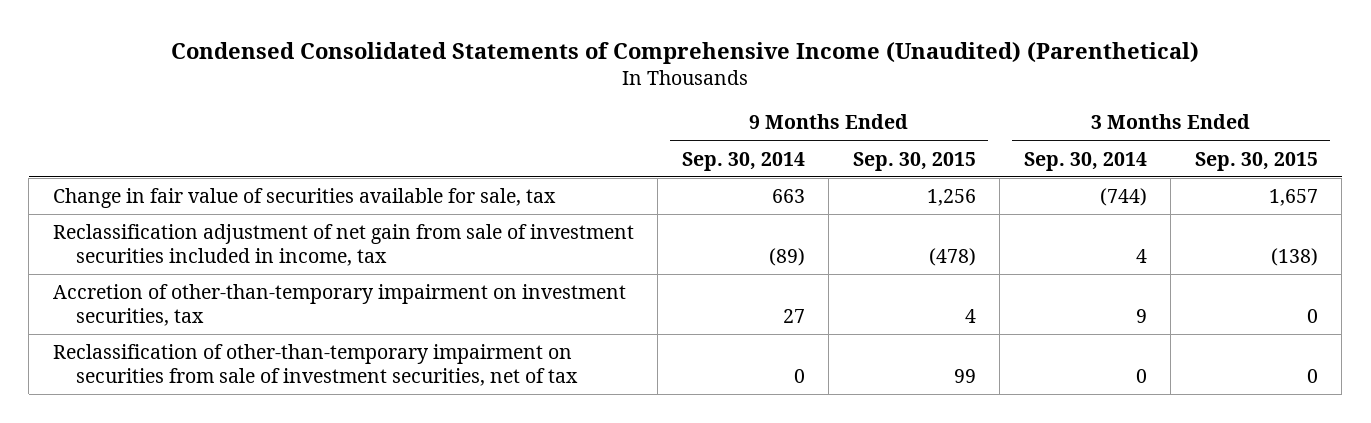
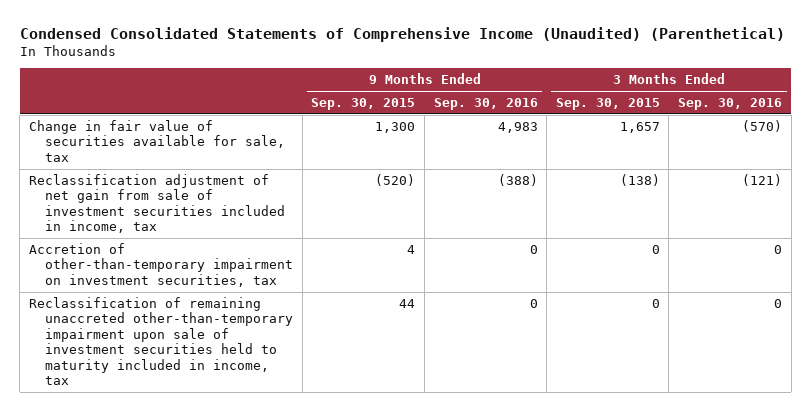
[681,151,805,171] Sep. 30, 2014 -> none
[1023,151,1147,171] Sep. 30, 2014 -> none
none -> [433,97,538,110] Sep. 30, 2016
none -> [678,97,783,110] Sep. 30, 2016
[926,189,976,207] 1,256 -> [375,121,416,133] 1,300
[928,247,976,266] (478) -> [375,173,416,186] (520)
[52,344,579,386] Reclassification of other-than-temporary impairment on securities from sale of investment securities, net of tax -> [28,296,294,385] Reclassification of remaining unaccreted other-than-temporary impairment upon sale of investment securities held to maturity included in income, tax
[953,368,976,383] 99 -> [399,298,416,308] 44

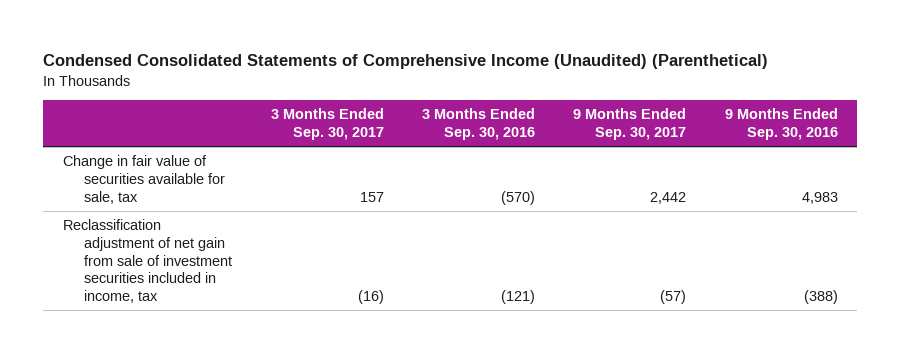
[311,97,416,110] Sep. 30, 2015 -> none
[555,97,660,110] Sep. 30, 2015 -> none
none -> [270,108,384,141] 3 Months Ended Sep. 30, 2017
none -> [573,108,687,141] 9 Months Ended Sep. 30, 2017
[28,242,294,287] Accretion of other-than-temporary impairment on investment securities, tax -> none
[28,296,294,385] Reclassification of remaining unaccreted other-than-temporary impairment upon sale of investment securities held to maturity included in income, tax -> none

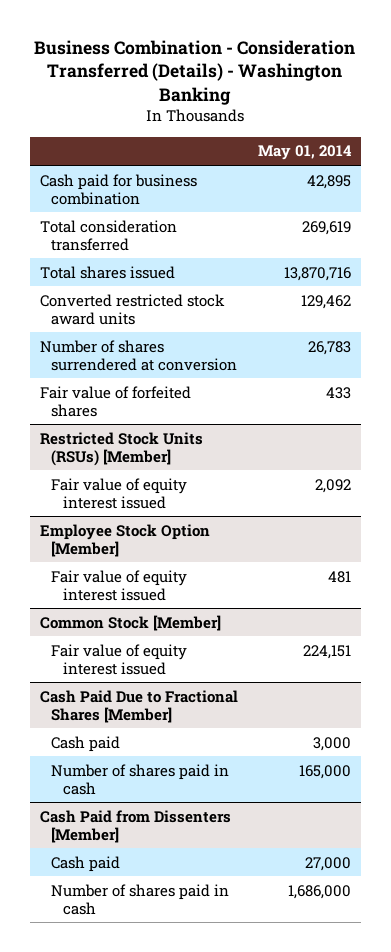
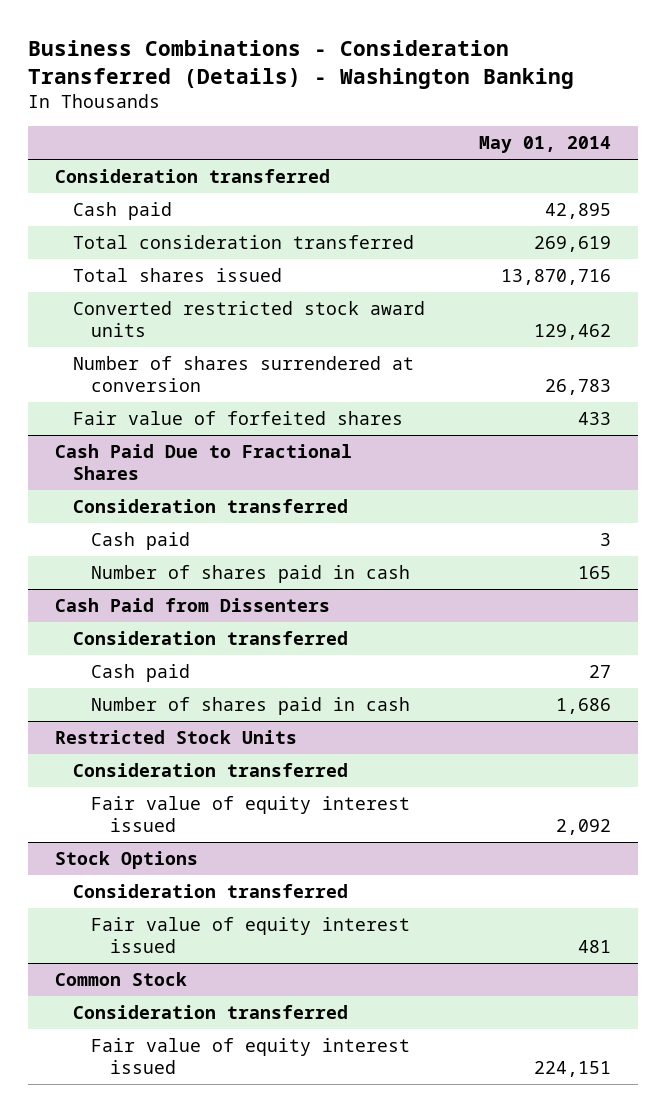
[34,39,356,105] Business Combination - Consideration Transferred (Details) - Washington Banking -> [27,39,574,89] Business Combinations - Consideration Transferred (Details) - Washington Banking
none -> [54,169,330,184] Consideration transferred
[40,173,198,205] Cash paid for business combination -> [72,202,172,221] Cash paid
[40,431,204,466] Restricted Stock Units (RSUs) [Member] -> [54,444,352,481] Cash Paid Due to Fractional Shares
none -> [72,499,348,514] Consideration transferred
none -> [91,532,191,551] Cash paid
none -> [91,565,411,584] Number of shares paid in cash
none -> [54,598,330,613] Cash Paid from Dissenters
none -> [72,631,348,646] Consideration transferred
none -> [91,664,191,683] Cash paid
none -> [91,697,411,716] Number of shares paid in cash
none -> [54,730,297,745] Restricted Stock Units
none -> [72,763,348,778] Consideration transferred
[40,523,211,557] Employee Stock Option [Member] -> [54,851,198,870] Stock Options
none -> [72,884,348,899] Consideration transferred
[40,614,222,631] Common Stock [Member] -> [54,972,187,987] Common Stock
none -> [72,1005,348,1020] Consideration transferred
[40,689,239,723] Cash Paid Due to Fractional Shares [Member] -> none
[51,735,121,752] Cash paid -> none
[51,763,230,795] Number of shares paid in cash -> none
[40,809,232,843] Cash Paid from Dissenters [Member] -> none
[51,855,121,872] Cash paid -> none
[51,883,230,915] Number of shares paid in cash -> none

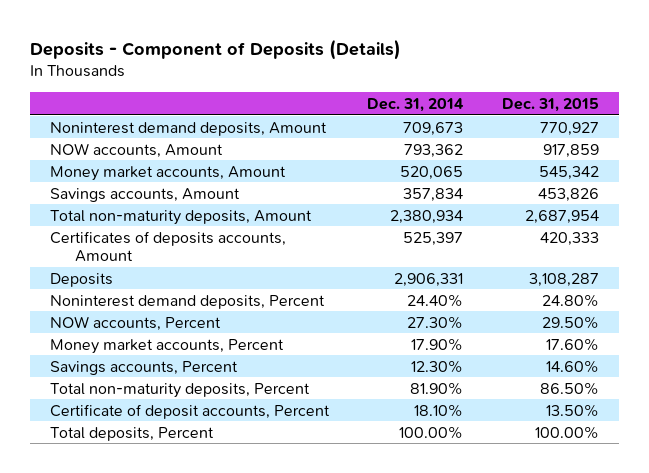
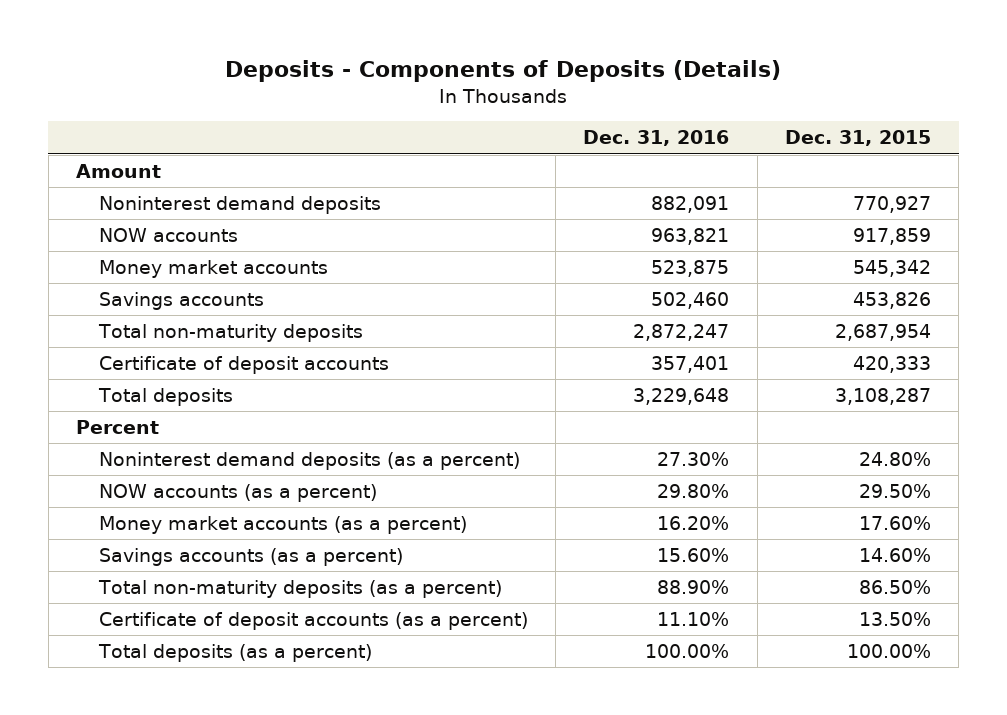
[30,39,402,61] Deposits - Component of Deposits (Details) -> [225,60,782,83] Deposits - Components of Deposits (Details)
[367,97,465,112] Dec. 31, 2014 -> none
none -> [583,130,730,147] Dec. 31, 2016
none -> [76,163,162,178] Amount
[49,121,327,136] Noninterest demand deposits, Amount -> [98,195,381,214] Noninterest demand deposits
[49,142,223,158] NOW accounts, Amount -> [98,227,238,242] NOW accounts
[49,165,286,181] Money market accounts, Amount -> [98,259,328,278] Money market accounts
[49,187,240,202] Savings accounts, Amount -> [98,291,264,310] Savings accounts
[49,209,312,225] Total non-maturity deposits, Amount -> [97,323,363,342] Total non-maturity deposits
[49,230,286,262] Certificates of deposits accounts, Amount -> [98,355,389,374] Certificate of deposit accounts
[49,272,113,287] Deposits -> [97,387,233,406] Total deposits
none -> [76,419,160,434] Percent
[49,294,325,309] Noninterest demand deposits, Percent -> [98,451,520,470] Noninterest demand deposits (as a percent)
[49,315,221,331] NOW accounts, Percent -> [98,483,377,502] NOW accounts (as a percent)
[49,338,284,354] Money market accounts, Percent -> [98,515,467,534] Money market accounts (as a percent)
[49,360,238,375] Savings accounts, Percent -> [98,547,403,566] Savings accounts (as a percent)
[49,382,310,398] Total non-maturity deposits, Percent -> [97,579,502,598] Total non-maturity deposits (as a percent)
[49,403,330,419] Certificate of deposit accounts, Percent -> [98,611,528,630] Certificate of deposit accounts (as a percent)
[49,426,214,441] Total deposits, Percent -> [97,643,372,662] Total deposits (as a percent)

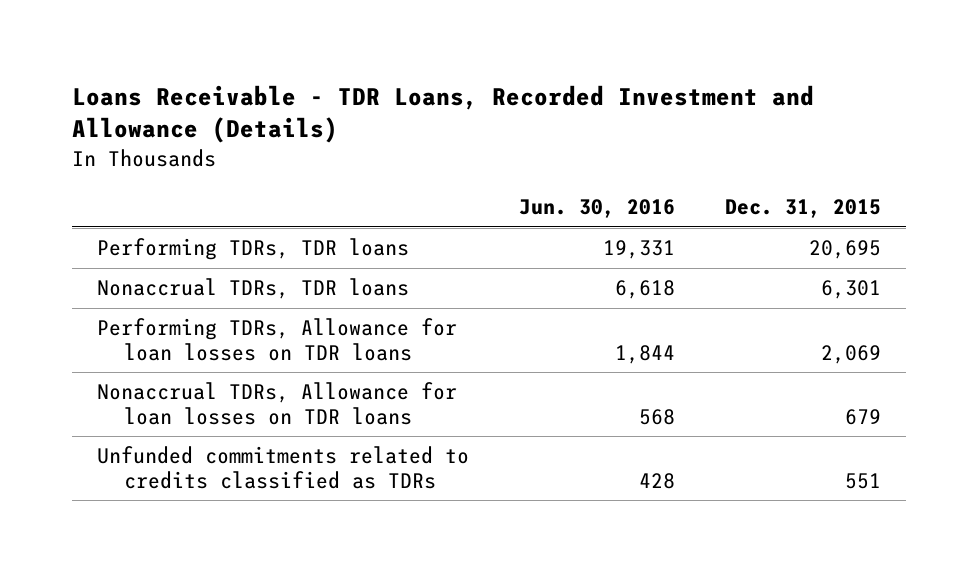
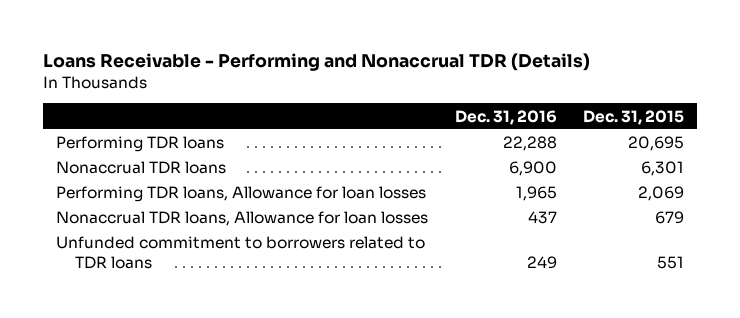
[71,84,814,144] Loans Receivable - TDR Loans, Recorded Investment and Allowance (Details) -> [43,53,591,72] Loans Receivable - Performing and Nonaccrual TDR (Details)
[519,199,676,219] Jun. 30, 2016 -> none
none -> [454,109,557,125] Dec. 31, 2016
[96,238,409,261] Performing TDRs, TDR loans -> [56,136,225,153] Performing TDR loans
[96,278,409,300] Nonaccrual TDRs, TDR loans -> [56,161,227,175] Nonaccrual TDR loans
[96,318,457,361] Performing TDRs, Allowance for loan losses on TDR loans -> [56,186,427,203] Performing TDR loans, Allowance for loan losses
[96,382,457,425] Nonaccrual TDRs, Allowance for loan losses on TDR loans -> [56,211,429,227] Nonaccrual TDR loans, Allowance for loan losses
[96,446,469,489] Unfunded commitments related to credits classified as TDRs -> [56,236,426,269] Unfunded commitment to borrowers related to TDR loans

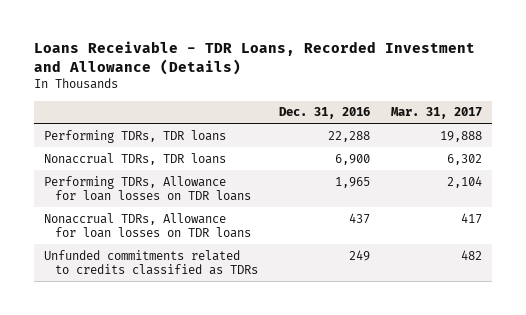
[43,53,591,72] Loans Receivable - Performing and Nonaccrual TDR (Details) -> [33,40,475,75] Loans Receivable - TDR Loans, Recorded Investment and Allowance (Details)
[582,109,684,125] Dec. 31, 2015 -> none
none -> [390,107,482,120] Mar. 31, 2017
[56,136,225,153] Performing TDR loans -> [44,129,227,143] Performing TDRs, TDR loans
[56,161,227,175] Nonaccrual TDR loans -> [44,152,227,165] Nonaccrual TDRs, TDR loans
[56,186,427,203] Performing TDR loans, Allowance for loan losses -> [44,175,252,202] Performing TDRs, Allowance for loan losses on TDR loans
[56,211,429,227] Nonaccrual TDR loans, Allowance for loan losses -> [44,212,252,239] Nonaccrual TDRs, Allowance for loan losses on TDR loans
[56,236,426,269] Unfunded commitment to borrowers related to TDR loans -> [44,249,259,276] Unfunded commitments related to credits classified as TDRs

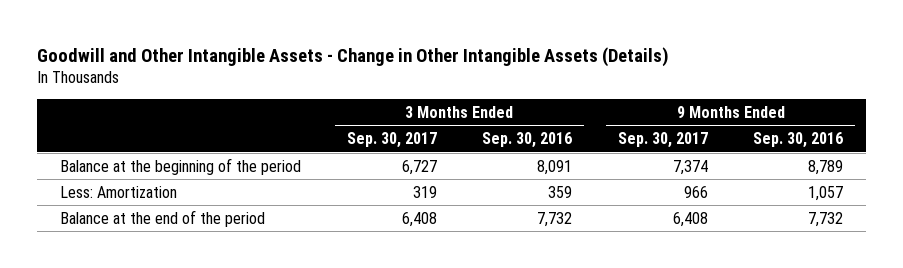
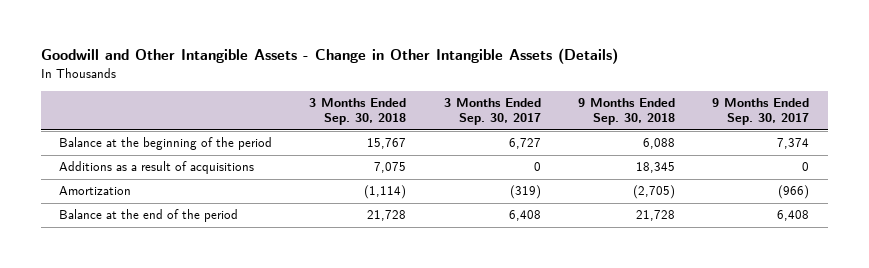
[482,132,573,149] Sep. 30, 2016 -> none
[753,132,844,149] Sep. 30, 2016 -> none
none -> [309,98,407,126] 3 Months Ended Sep. 30, 2018
none -> [578,98,676,126] 9 Months Ended Sep. 30, 2018
none -> [59,161,255,175] Additions as a result of acquisitions
[59,185,177,198] Less: Amortization -> [59,186,132,196] Amortization
[412,185,437,198] 319 -> [509,185,541,200] (319)
[683,185,708,198] 966 -> [778,185,810,200] (966)

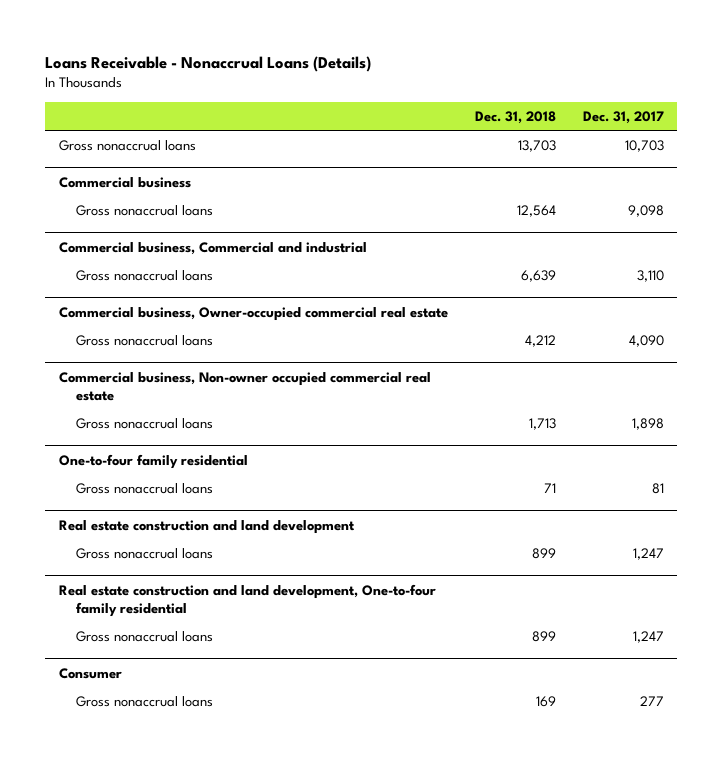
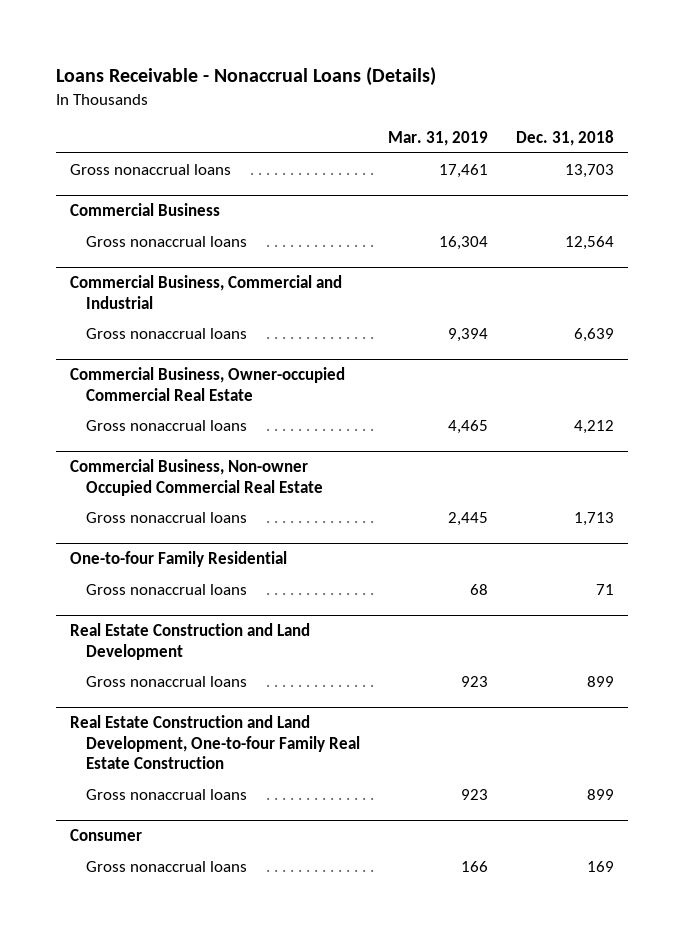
[582,110,664,124] Dec. 31, 2017 -> none
none -> [388,131,489,147] Mar. 31, 2019
[58,176,191,188] Commercial business -> [69,203,220,217] Commercial Business
[58,241,367,255] Commercial business, Commercial and industrial -> [69,275,342,309] Commercial Business, Commercial and Industrial
[58,306,448,321] Commercial business, Owner-occupied commercial real estate -> [69,367,345,401] Commercial Business, Owner-occupied Commercial Real Estate
[58,371,431,401] Commercial business, Non-owner occupied commercial real estate -> [69,459,324,496] Commercial Business, Non-owner Occupied Commercial Real Estate
[58,453,248,469] One-to-four family residential -> [69,551,287,568] One-to-four Family Residential
[58,519,355,534] Real estate construction and land development -> [69,623,310,660] Real Estate Construction and Land Development
[58,583,436,617] Real estate construction and land development, One-to-four family residential -> [69,715,361,770] Real Estate Construction and Land Development, One-to-four Family Real Estate Construction

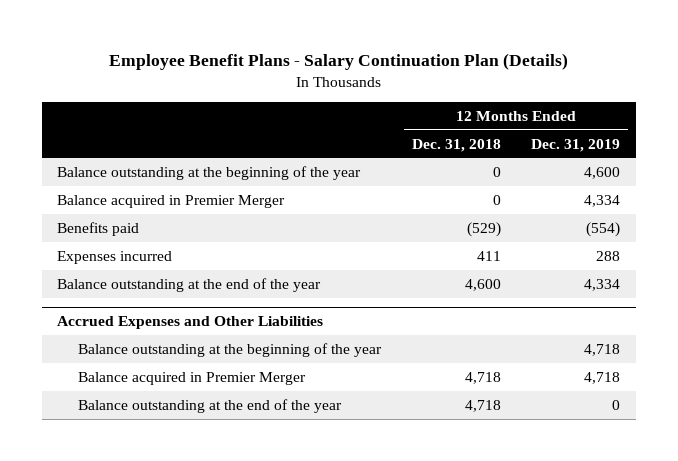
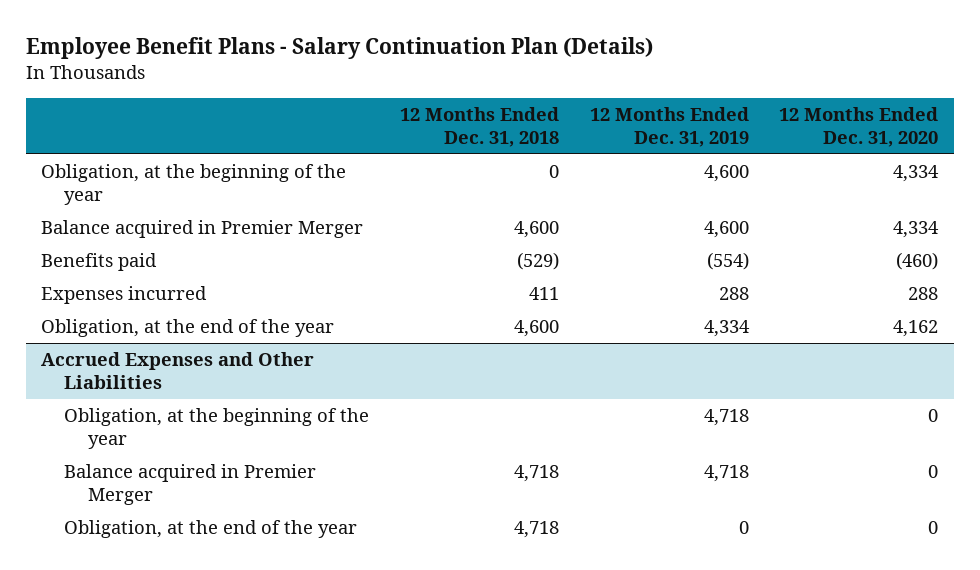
none -> [779,106,939,147] 12 Months Ended Dec. 31, 2020
[57,165,362,180] Balance outstanding at the beginning of the year -> [41,164,347,206] Obligation, at the beginning of the year
[492,194,501,205] 0 -> [514,221,560,239] 4,600
[584,194,621,207] 4,334 -> [703,221,749,239] 4,600
[57,277,322,292] Balance outstanding at the end of the year -> [41,319,335,338] Obligation, at the end of the year
[77,342,382,357] Balance outstanding at the beginning of the year -> [64,408,370,450] Obligation, at the beginning of the year
[77,398,342,413] Balance outstanding at the end of the year -> [64,520,358,539] Obligation, at the end of the year

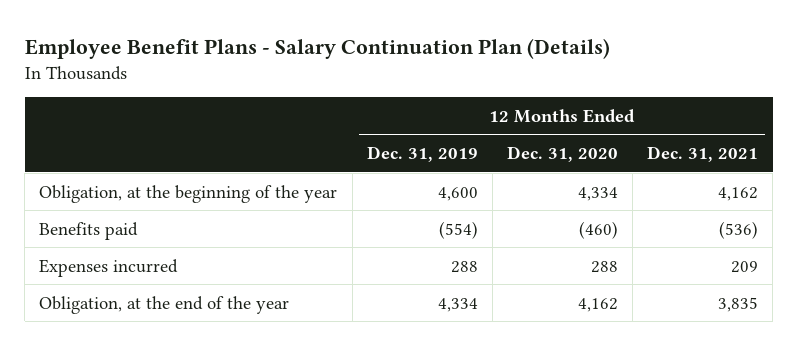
[400,106,560,147] 12 Months Ended Dec. 31, 2018 -> none
none -> [647,146,759,163] Dec. 31, 2021
[41,220,364,239] Balance acquired in Premier Merger -> none
[41,352,315,390] Accrued Expenses and Other Liabilities -> none
[64,408,370,450] Obligation, at the beginning of the year -> none
[64,464,317,506] Balance acquired in Premier Merger -> none
[64,520,358,539] Obligation, at the end of the year -> none

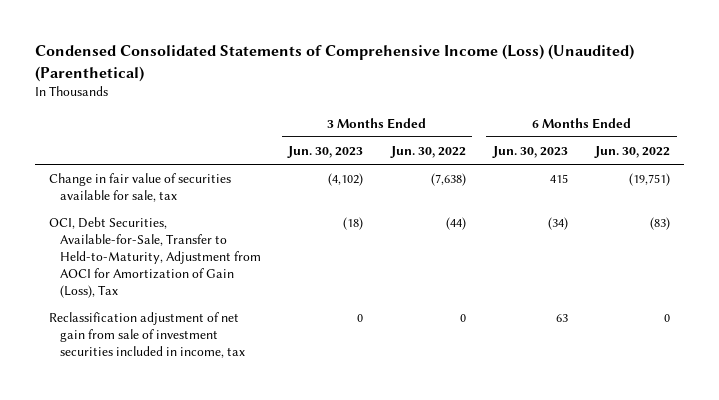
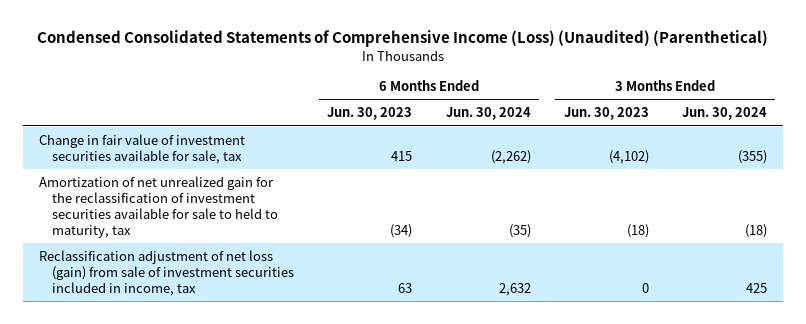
[389,145,466,158] Jun. 30, 2022 -> none
[594,145,671,158] Jun. 30, 2022 -> none
none -> [445,107,531,121] Jun. 30, 2024
none -> [681,107,767,121] Jun. 30, 2024
[48,173,231,203] Change in fair value of securities available for sale, tax -> [39,133,246,164] Change in fair value of investment securities available for sale, tax
[48,217,262,299] OCI, Debt Securities, Available-for-Sale, Transfer to Held-to-Maturity, Adjustment from AOCI for Amortization of Gain (Loss), Tax -> [39,175,279,239] Amortization of net unrealized gain for the reclassification of investment securities available for sale to held to maturity, tax
[48,312,246,359] Reclassification adjustment of net gain from sale of investment securities included in income, tax -> [39,249,295,297] Reclassification adjustment of net loss (gain) from sale of investment securities included in income, tax

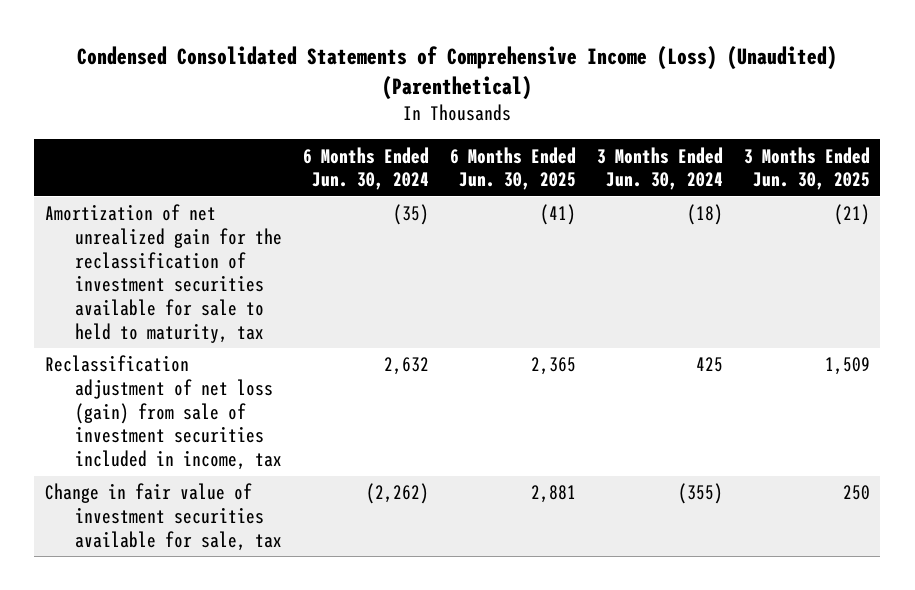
[327,107,413,121] Jun. 30, 2023 -> none
[563,107,649,121] Jun. 30, 2023 -> none
none -> [449,146,576,191] 6 Months Ended Jun. 30, 2025
none -> [743,146,870,191] 3 Months Ended Jun. 30, 2025
[39,133,246,164] Change in fair value of investment securities available for sale, tax -> [44,483,282,551] Change in fair value of investment securities available for sale, tax

